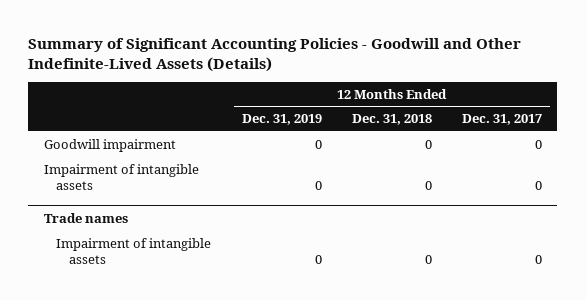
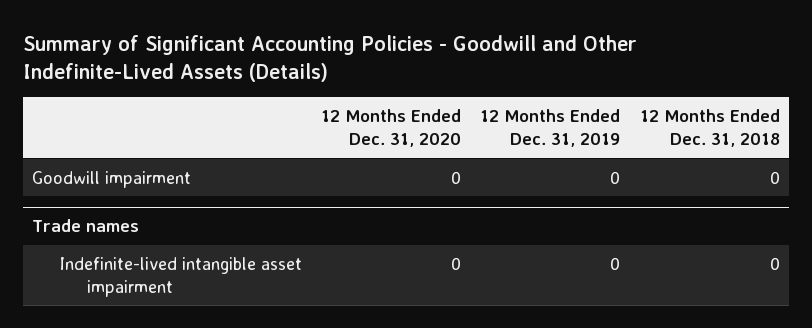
[462,114,543,126] Dec. 31, 2017 -> none
none -> [320,108,461,148] 12 Months Ended Dec. 31, 2020
[43,164,199,190] Impairment of intangible assets -> none
[56,238,212,264] Impairment of intangible assets -> [59,256,302,297] Indefinite-lived intangible asset impairment

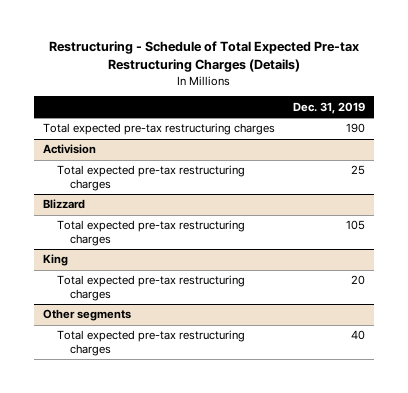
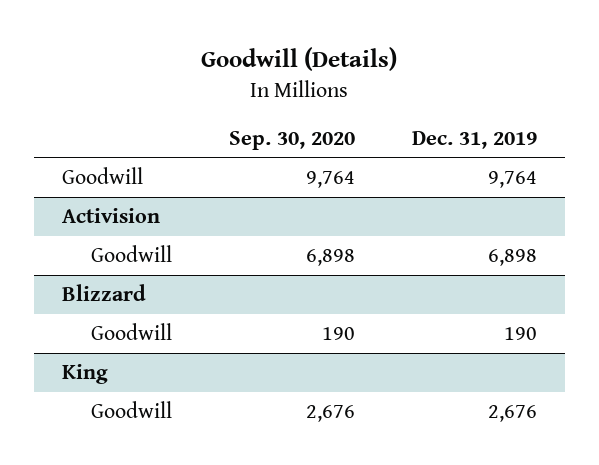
[49,41,360,73] Restructuring - Schedule of Total Expected Pre-tax Restructuring Charges (Details) -> [201,47,398,72] Goodwill (Details)
none -> [228,130,355,150] Sep. 30, 2020
[42,123,275,136] Total expected pre-tax restructuring charges -> none
none -> [62,167,144,185] Goodwill
[56,165,245,192] Total expected pre-tax restructuring charges -> none
none -> [90,245,172,263] Goodwill
[56,220,245,247] Total expected pre-tax restructuring charges -> none
none -> [90,323,172,341] Goodwill
[56,275,245,302] Total expected pre-tax restructuring charges -> none
[42,309,131,322] Other segments -> none
[56,330,245,357] Total expected pre-tax restructuring charges -> none
none -> [90,401,172,419] Goodwill

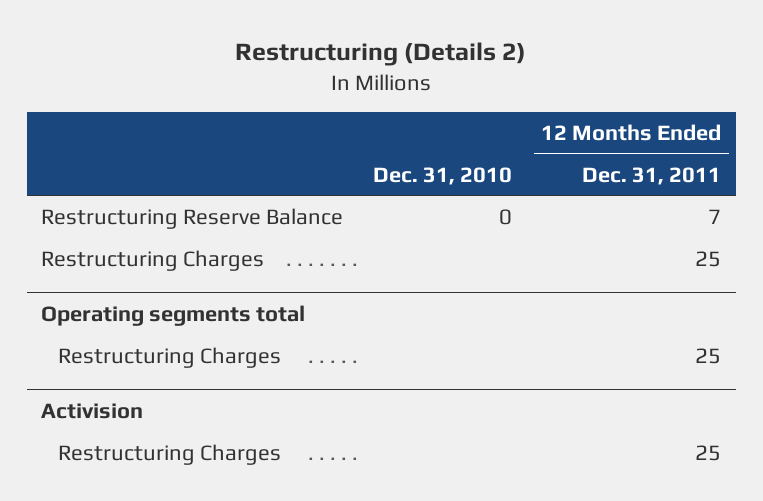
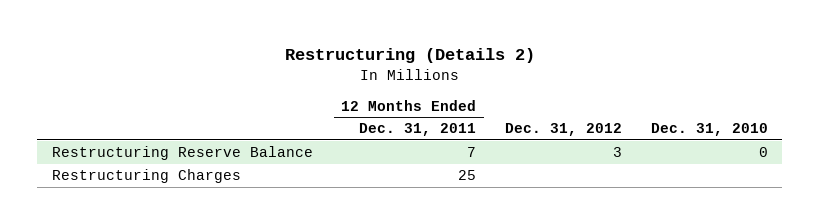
none -> [505,123,623,137] Dec. 31, 2012
[41,304,306,326] Operating segments total -> none
[58,346,282,368] Restructuring Charges -> none
[41,402,144,419] Activision -> none
[58,443,282,465] Restructuring Charges -> none

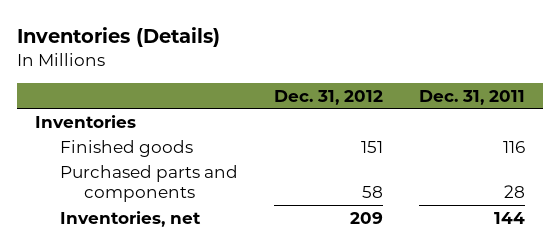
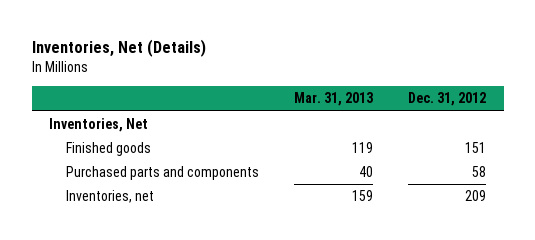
[17,27,221,48] Inventories (Details) -> [31,39,206,58] Inventories, Net (Details)
[418,89,525,105] Dec. 31, 2011 -> none
none -> [294,92,374,107] Mar. 31, 2013
[35,114,137,128] Inventories -> [48,118,148,133] Inventories, Net

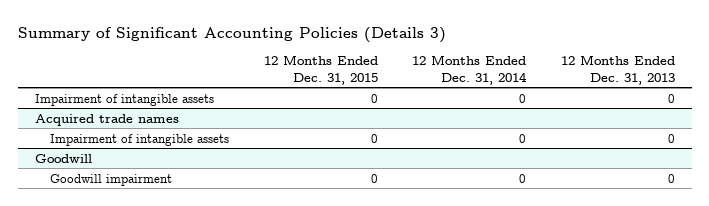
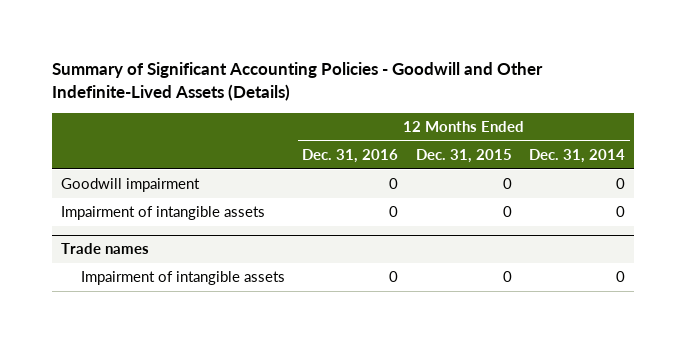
[17,26,446,43] Summary of Significant Accounting Policies (Details 3) -> [51,61,543,101] Summary of Significant Accounting Policies - Goodwill and Other Indefinite-Lived Assets (Details)
[560,55,675,85] 12 Months Ended Dec. 31, 2013 -> none
none -> [302,148,399,163] Dec. 31, 2016
none -> [60,178,200,193] Goodwill impairment
[34,113,179,126] Acquired trade names -> [60,243,149,255] Trade names
[34,153,92,163] Goodwill -> none
[50,173,173,186] Goodwill impairment -> none

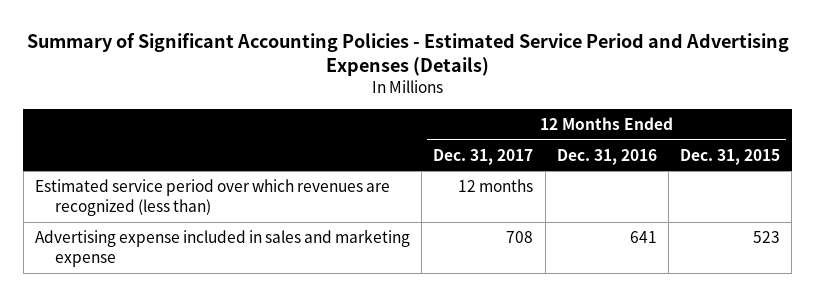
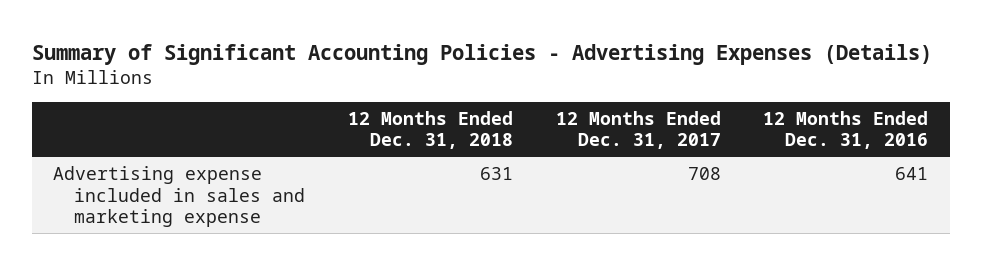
[26,32,789,76] Summary of Significant Accounting Policies - Estimated Service Period and Advertising Expenses (Details) -> [31,43,932,65] Summary of Significant Accounting Policies - Advertising Expenses (Details)
[680,148,781,165] Dec. 31, 2015 -> none
none -> [347,110,513,150] 12 Months Ended Dec. 31, 2018
[34,179,390,216] Estimated service period over which revenues are recognized (less than) -> none

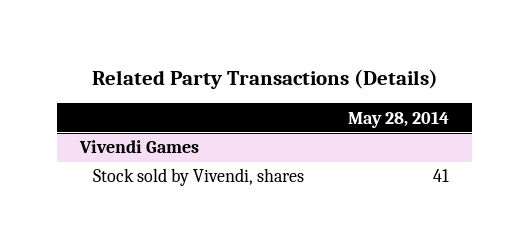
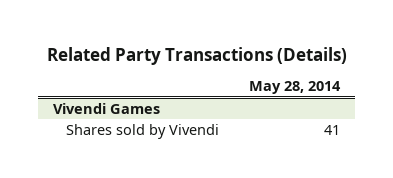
[93,168,305,187] Stock sold by Vivendi, shares -> [65,123,219,139] Shares sold by Vivendi

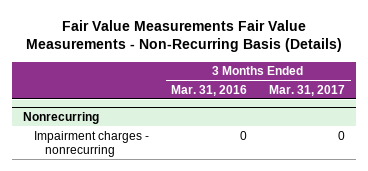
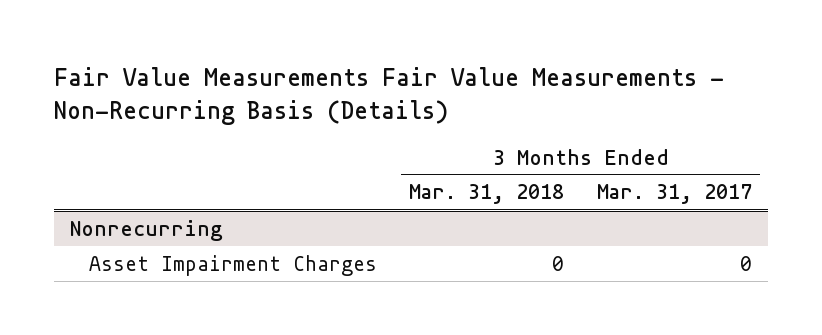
[171,84,248,96] Mar. 31, 2016 -> none
none -> [409,184,565,205] Mar. 31, 2018
[34,130,150,157] Impairment charges - nonrecurring -> [88,254,377,276] Asset Impairment Charges

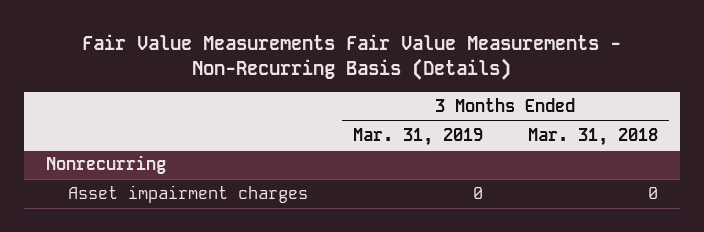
[596,184,752,205] Mar. 31, 2017 -> none
none -> [352,127,483,146] Mar. 31, 2019
[88,254,377,276] Asset Impairment Charges -> [67,185,308,204] Asset impairment charges

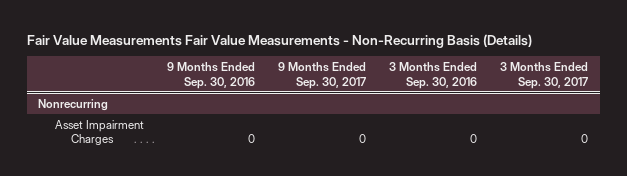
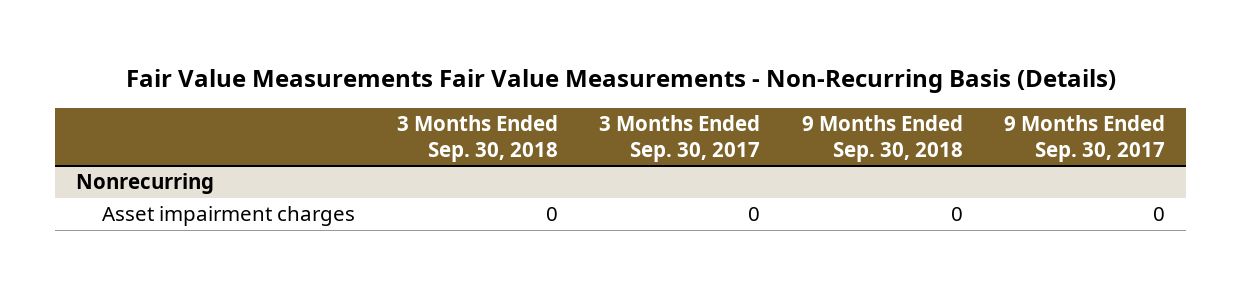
[166,61,255,89] 9 Months Ended Sep. 30, 2016 -> none
[389,61,478,89] 3 Months Ended Sep. 30, 2016 -> none
none -> [396,115,558,163] 3 Months Ended Sep. 30, 2018
none -> [801,115,963,163] 9 Months Ended Sep. 30, 2018
[54,119,144,146] Asset Impairment Charges -> [101,206,355,227] Asset impairment charges

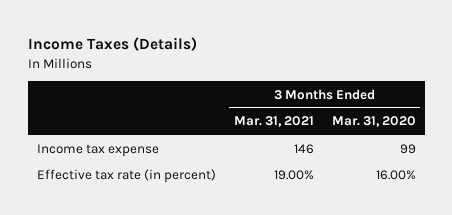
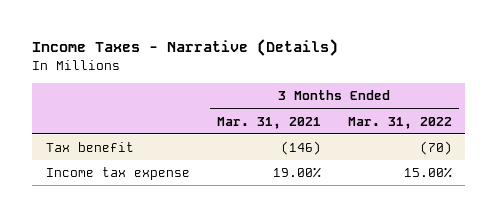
[27,37,197,52] Income Taxes (Details) -> [31,39,338,57] Income Taxes - Narrative (Details)
[331,116,416,128] Mar. 31, 2020 -> none
none -> [347,116,452,129] Mar. 31, 2022
[36,168,216,183] Effective tax rate (in percent) -> none
none -> [45,142,134,153] Tax benefit
[293,143,314,154] 146 -> [272,167,321,179] 19.00%

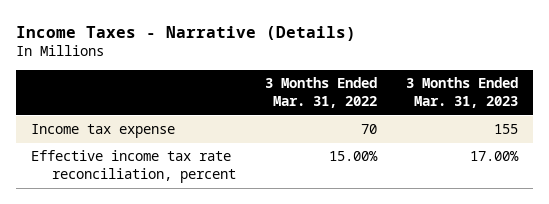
[216,116,321,129] Mar. 31, 2021 -> none
none -> [406,77,519,109] 3 Months Ended Mar. 31, 2023
[45,142,134,153] Tax benefit -> [30,124,175,139] Income tax expense
[419,141,452,156] (70) -> [361,124,378,135] 70
[45,167,190,181] Income tax expense -> [30,150,237,184] Effective income tax rate reconciliation, percent

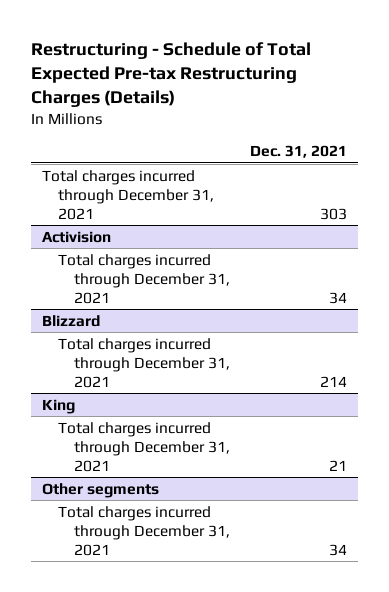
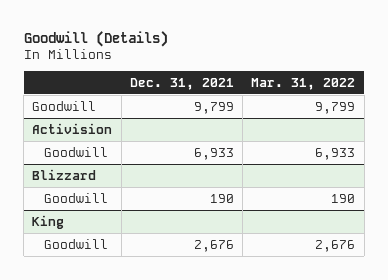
[31,42,312,108] Restructuring - Schedule of Total Expected Pre-tax Restructuring Charges (Details) -> [23,30,168,47] Goodwill (Details)
none -> [251,77,356,90] Mar. 31, 2022
[41,169,214,220] Total charges incurred through December 31, 2021 -> none
none -> [32,100,97,111] Goodwill
[57,253,230,304] Total charges incurred through December 31, 2021 -> none
none -> [44,146,109,157] Goodwill
[57,337,230,388] Total charges incurred through December 31, 2021 -> none
none -> [44,192,109,203] Goodwill
[57,421,230,472] Total charges incurred through December 31, 2021 -> none
[41,482,159,498] Other segments -> none
[57,505,230,556] Total charges incurred through December 31, 2021 -> none
none -> [44,238,109,249] Goodwill

